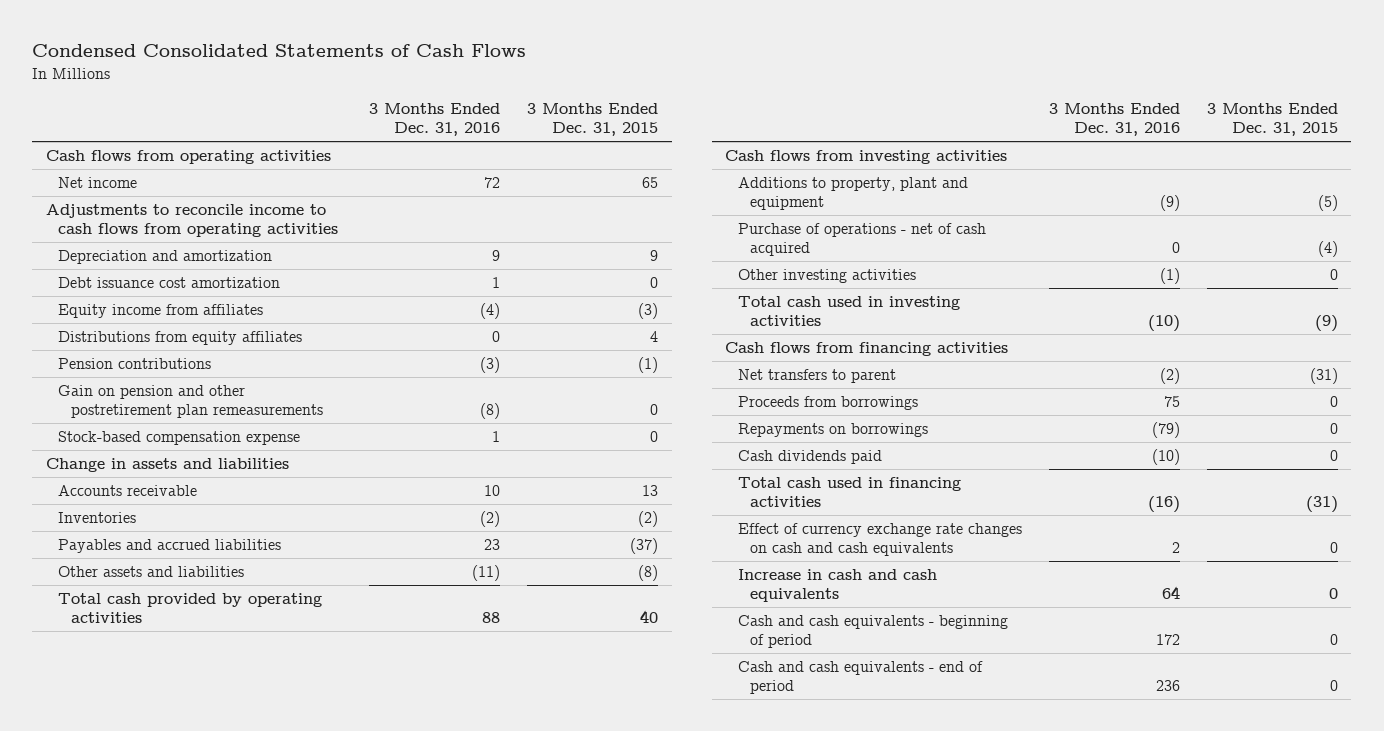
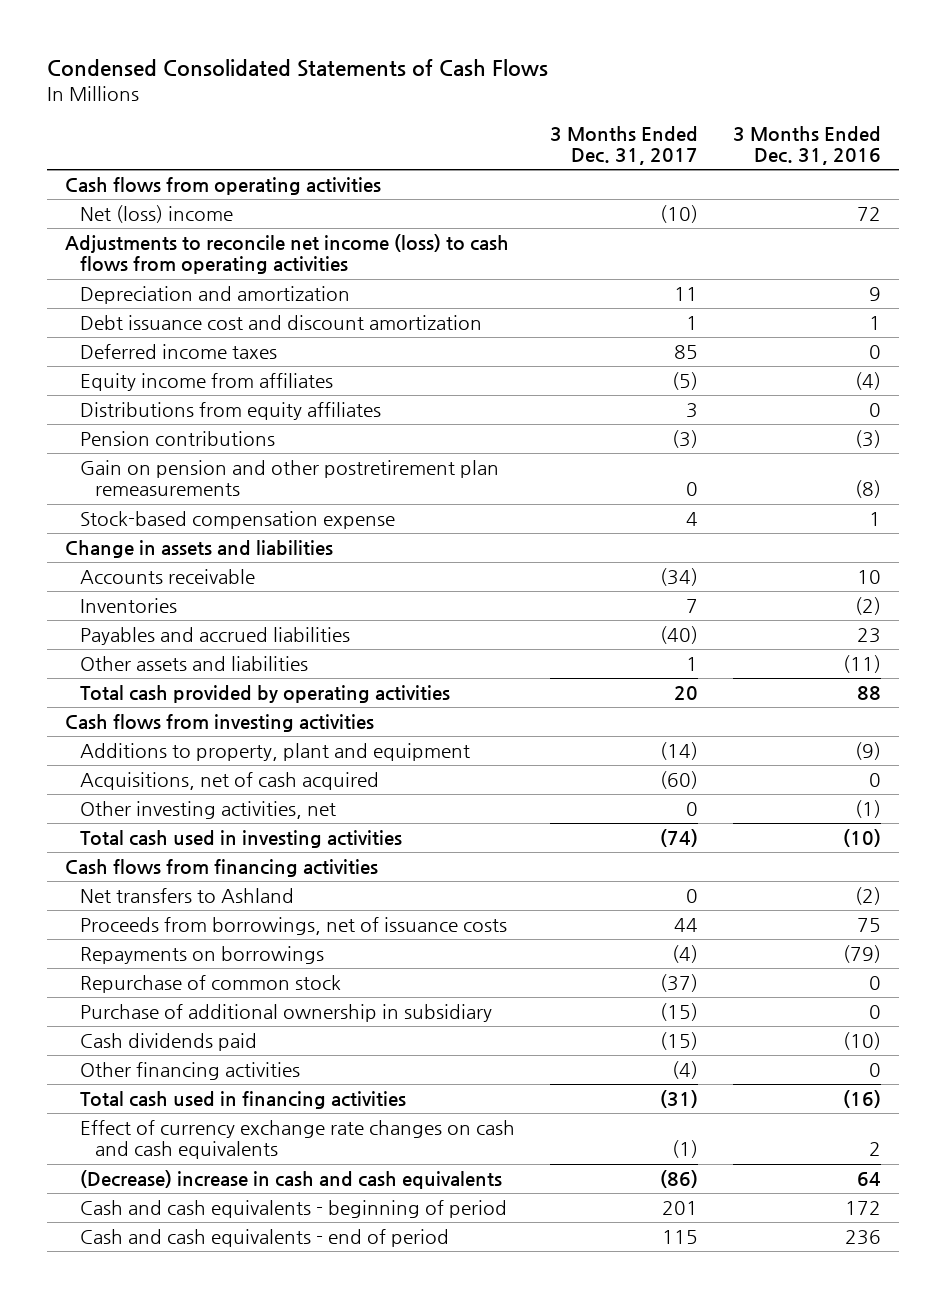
[527,102,659,137] 3 Months Ended Dec. 31, 2015 -> none
none -> [550,125,699,165] 3 Months Ended Dec. 31, 2017
[58,176,138,188] Net income -> [79,205,233,224] Net (loss) income
[45,203,339,238] Adjustments to reconcile income to cash flows from operating activities -> [64,234,509,275] Adjustments to reconcile net income (loss) to cash flows from operating activities
[58,276,281,288] Debt issuance cost amortization -> [79,315,482,331] Debt issuance cost and discount amortization
none -> [79,344,277,360] Deferred income taxes
[737,222,986,257] Purchase of operations - net of cash acquired -> [79,772,379,791] Acquisitions, net of cash acquired
[737,268,916,283] Other investing activities -> [79,801,336,820] Other investing activities, net
[737,395,918,410] Proceeds from borrowings -> none
[737,368,896,383] Net transfers to parent -> [79,888,294,904] Net transfers to Ashland
none -> [79,917,507,936] Proceeds from borrowings, net of issuance costs
none -> [79,975,341,994] Repurchase of common stock
none -> [79,1004,492,1023] Purchase of additional ownership in subsidiary
none -> [79,1062,300,1081] Other financing activities
[737,568,937,603] Increase in cash and cash equivalents -> [79,1170,502,1190] (Decrease) increase in cash and cash equivalents

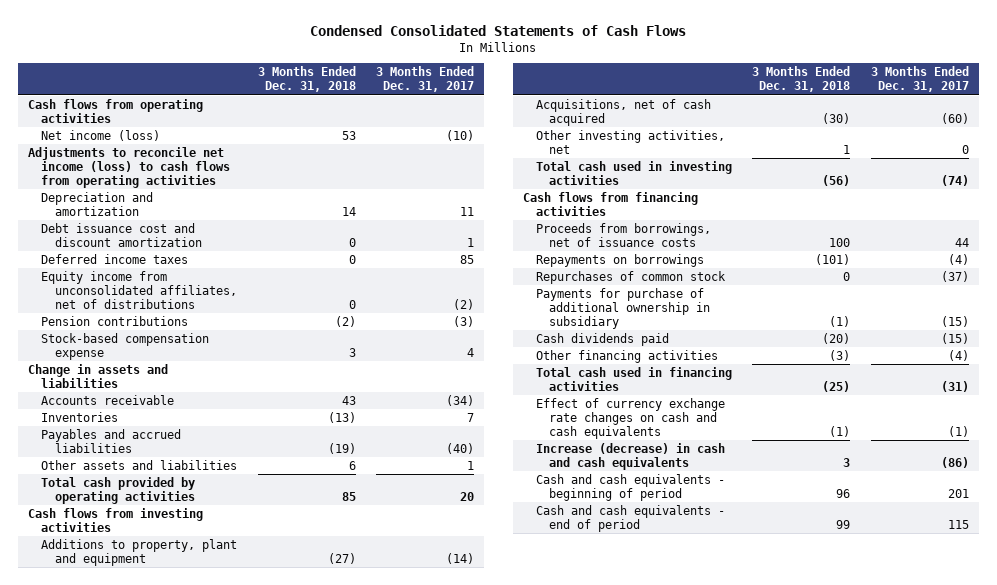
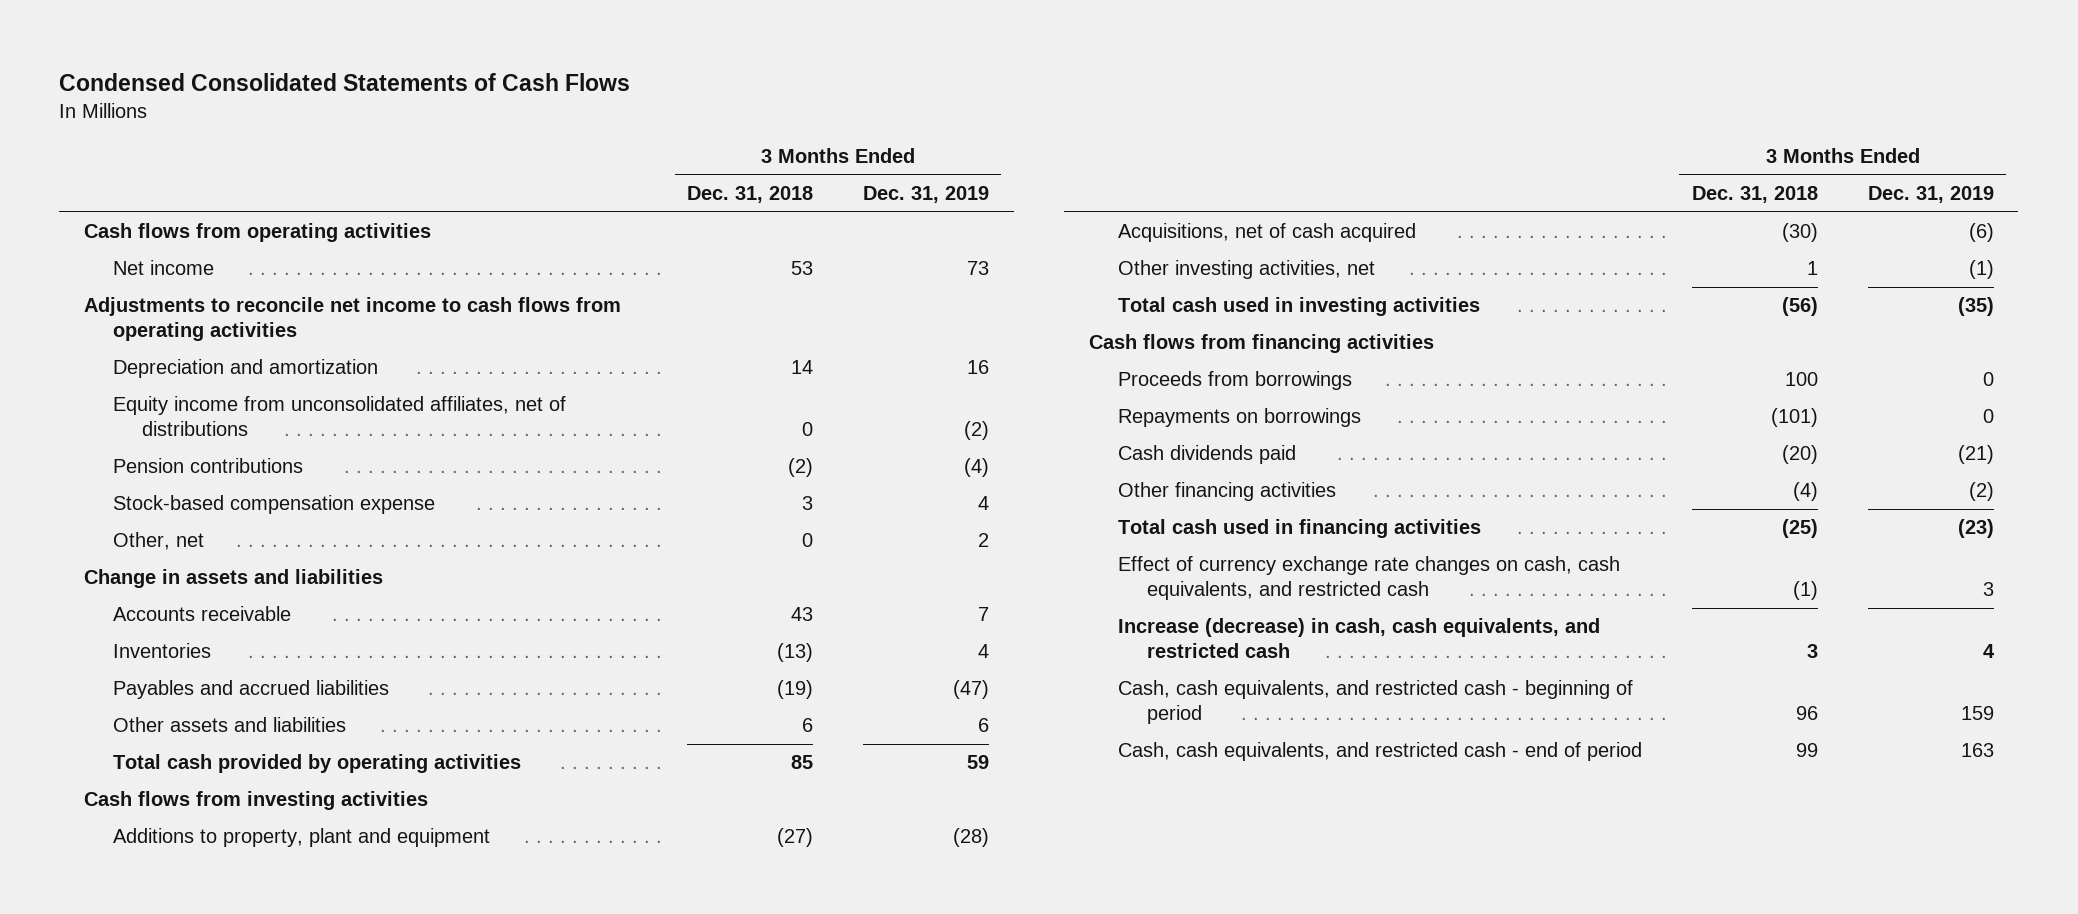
[375,66,474,93] 3 Months Ended Dec. 31, 2017 -> none
none -> [862,186,989,204] Dec. 31, 2019
[41,129,161,141] Net income (loss) -> [113,260,215,276] Net income
[28,146,231,188] Adjustments to reconcile net income (loss) to cash flows from operating activities -> [84,297,622,342] Adjustments to reconcile net income to cash flows from operating activities
[41,222,202,247] Debt issuance cost and discount amortization -> none
[41,253,189,264] Deferred income taxes -> none
none -> [113,532,205,551] Other, net
[536,222,712,247] Proceeds from borrowings, net of issuance costs -> [1117,371,1352,391] Proceeds from borrowings
[536,270,727,284] Repurchases of common stock -> none
[536,287,711,329] Payments for purchase of additional ownership in subsidiary -> none
[829,349,851,361] (3) -> [1792,482,1818,502] (4)
[536,397,726,439] Effect of currency exchange rate changes on cash and cash equivalents -> [1117,556,1620,601] Effect of currency exchange rate changes on cash, cash equivalents, and restricted cash
[536,442,726,470] Increase (decrease) in cash and cash equivalents -> [1117,618,1600,659] Increase (decrease) in cash, cash equivalents, and restricted cash
[536,473,726,501] Cash and cash equivalents - beginning of period -> [1117,680,1633,725] Cash, cash equivalents, and restricted cash - beginning of period
[536,504,726,532] Cash and cash equivalents - end of period -> [1117,742,1642,762] Cash, cash equivalents, and restricted cash - end of period

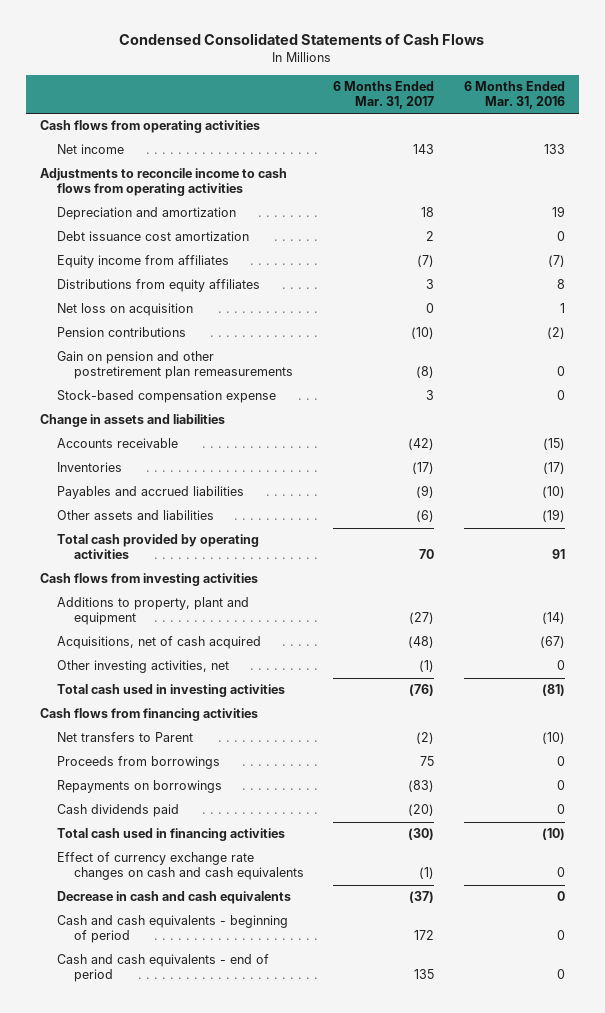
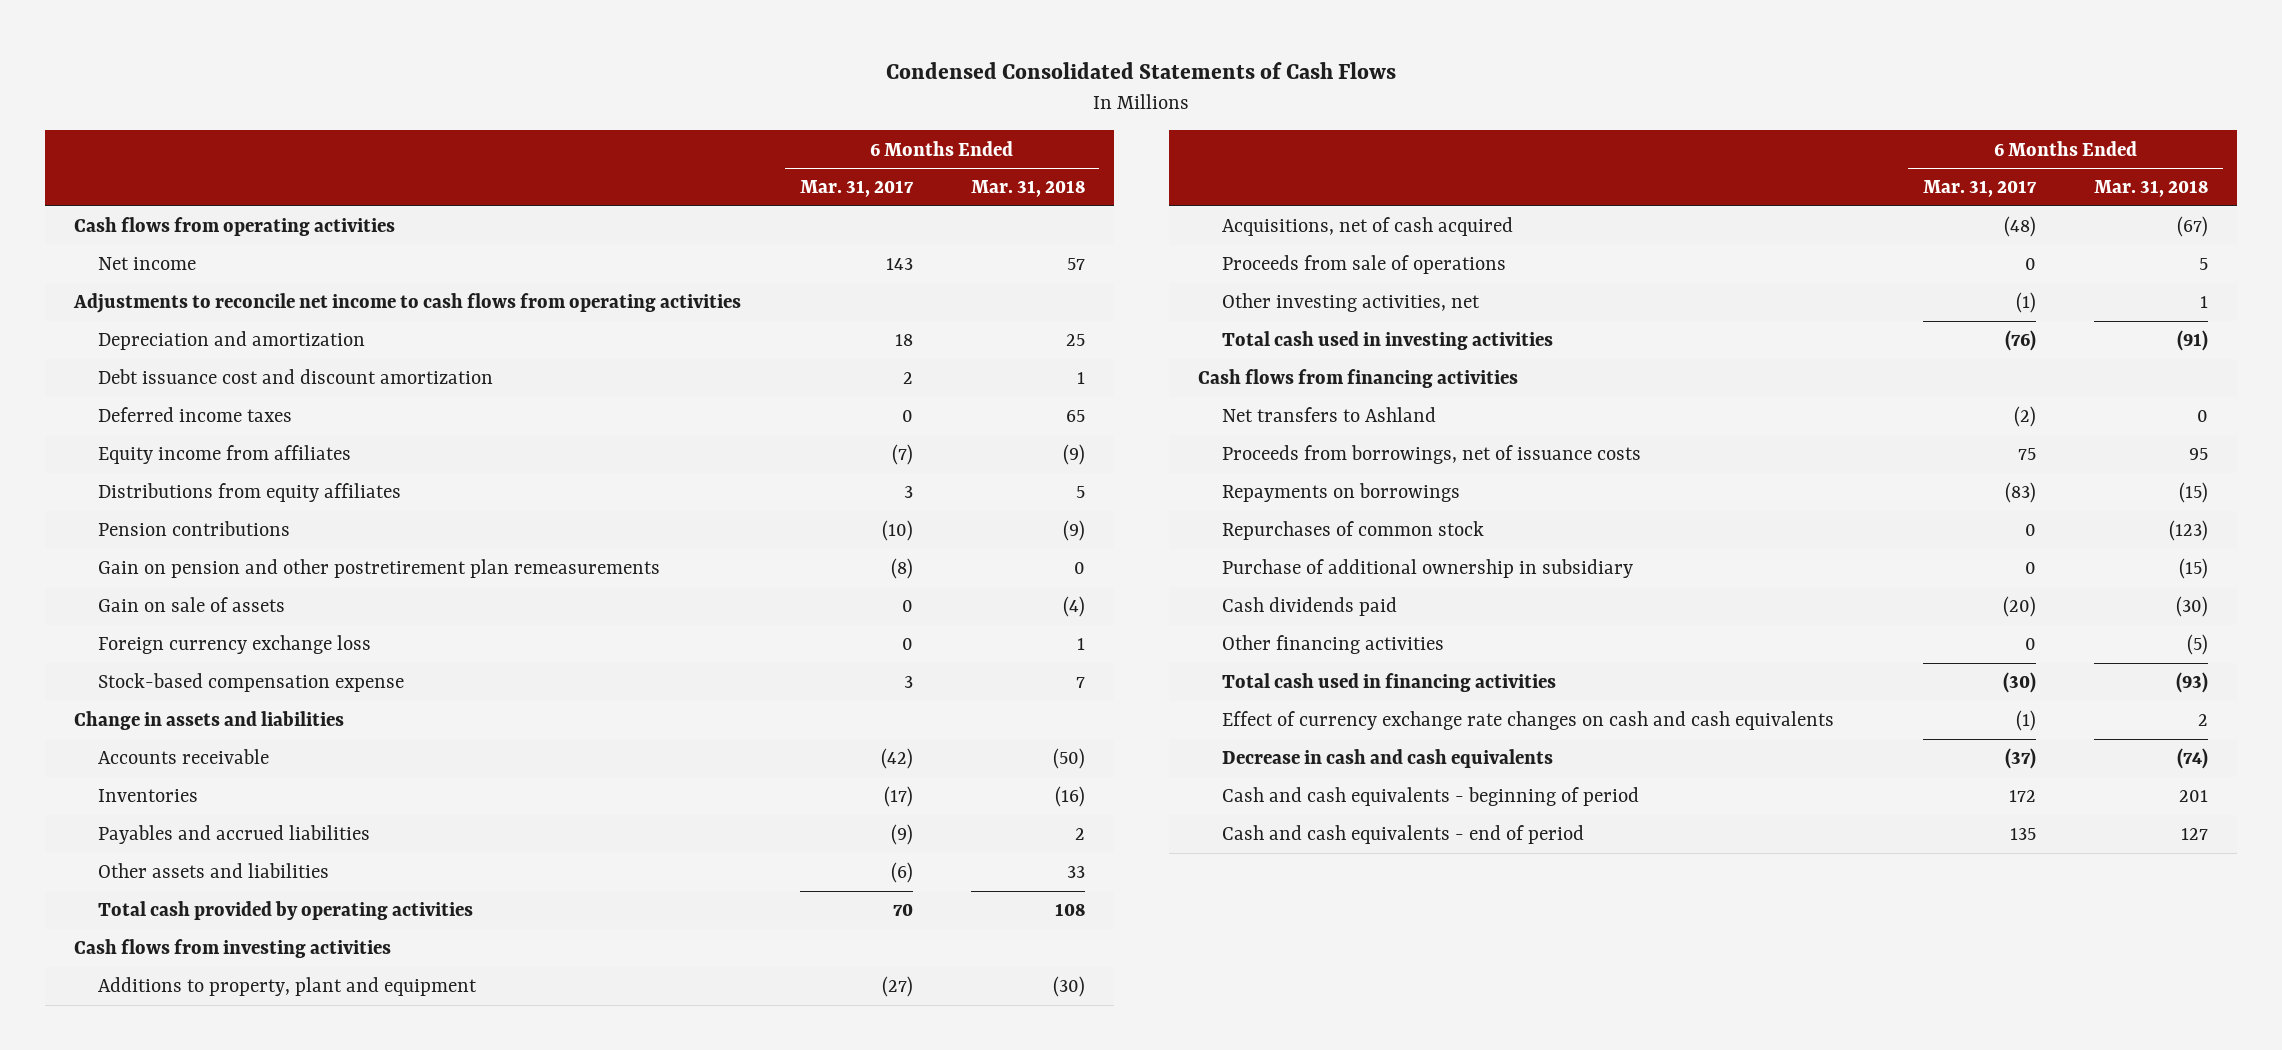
[463,81,565,109] 6 Months Ended Mar. 31, 2016 -> none
none -> [970,180,1085,198] Mar. 31, 2018
[40,168,288,197] Adjustments to reconcile income to cash flows from operating activities -> [73,293,742,314] Adjustments to reconcile net income to cash flows from operating activities
[56,231,249,242] Debt issuance cost amortization -> [98,369,494,385] Debt issuance cost and discount amortization
none -> [98,407,293,423] Deferred income taxes
[56,303,193,317] Net loss on acquisition -> none
none -> [98,597,286,613] Gain on sale of assets
none -> [98,635,372,655] Foreign currency exchange loss
none -> [1221,255,1506,275] Proceeds from sale of operations
[56,756,220,770] Proceeds from borrowings -> none
[56,732,193,743] Net transfers to Parent -> [1221,407,1436,423] Net transfers to Ashland
none -> [1221,445,1641,465] Proceeds from borrowings, net of issuance costs
none -> [1221,521,1484,541] Repurchases of common stock
none -> [1221,559,1633,579] Purchase of additional ownership in subsidiary
none -> [1221,635,1444,655] Other financing activities

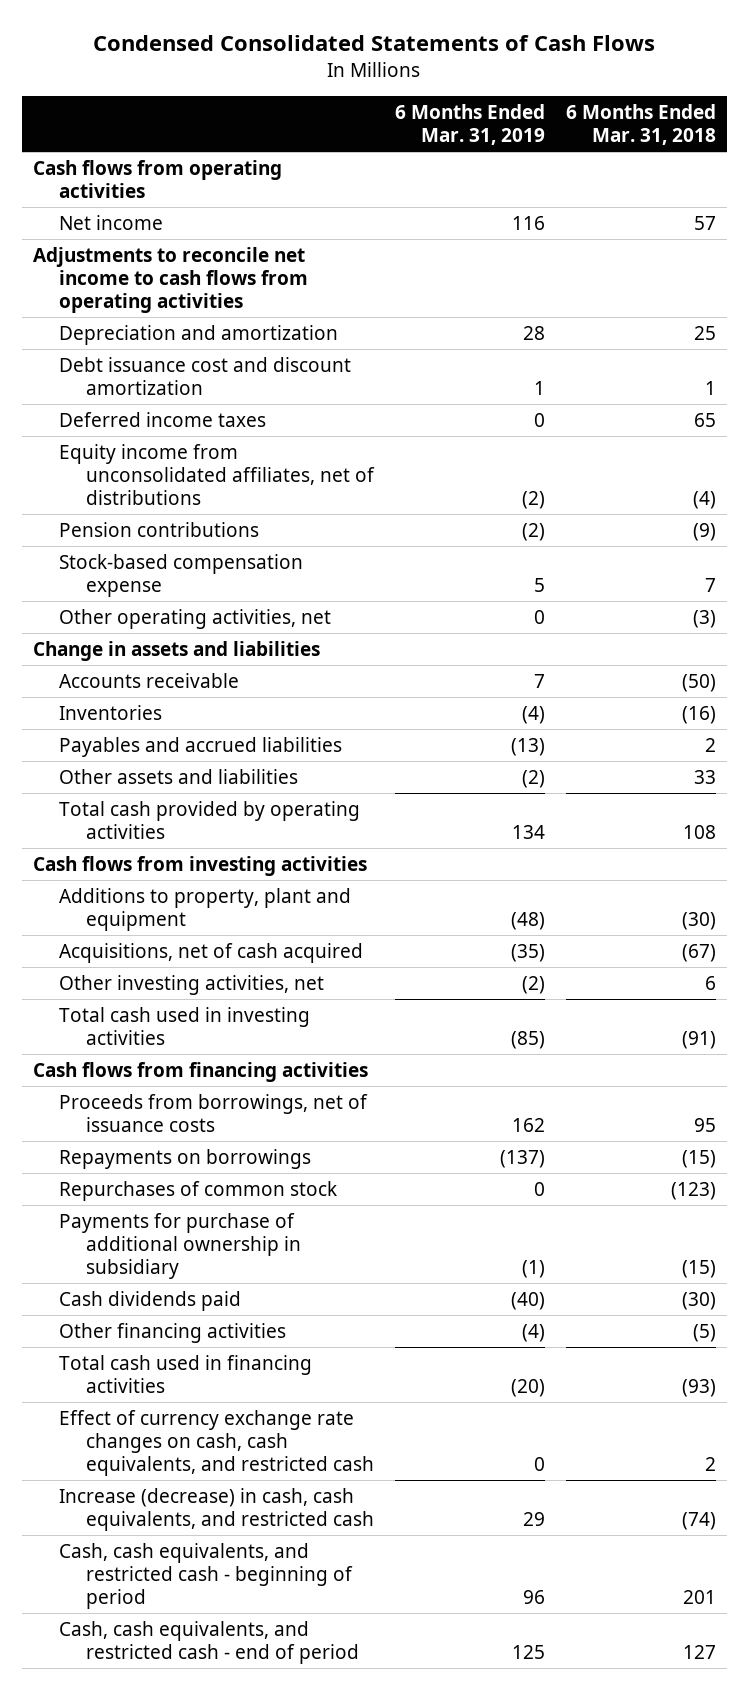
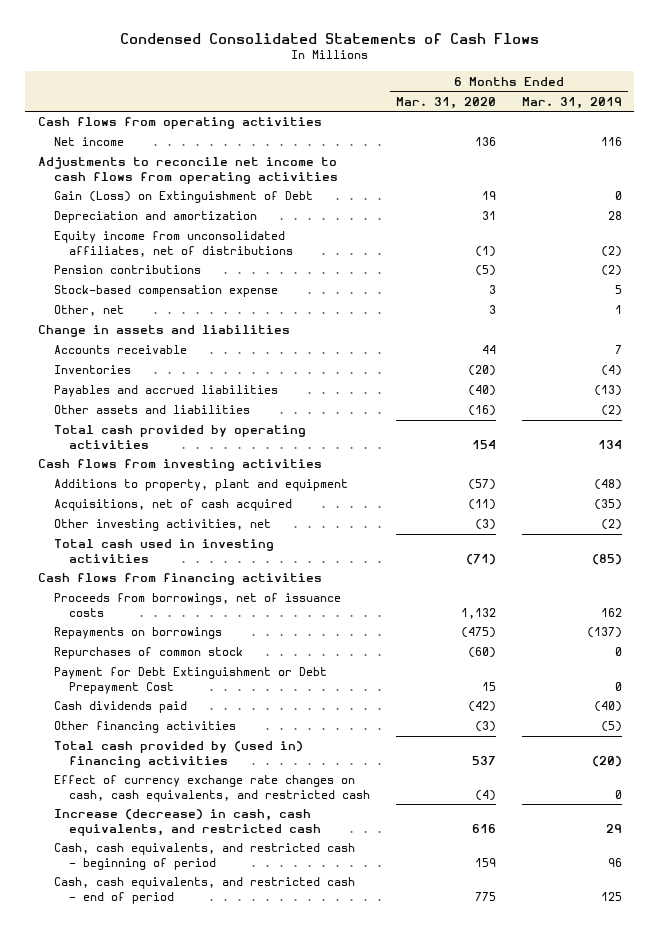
[566,103,717,146] 6 Months Ended Mar. 31, 2018 -> none
none -> [396,96,497,109] Mar. 31, 2020
none -> [53,191,313,204] Gain (Loss) on Extinguishment of Debt
[59,356,352,395] Debt issuance cost and discount amortization -> none
[59,411,267,427] Deferred income taxes -> none
[59,608,332,629] Other operating activities, net -> [53,305,124,317] Other, net
[534,609,546,624] 0 -> [614,305,622,315] 1
[59,1212,302,1280] Payments for purchase of additional ownership in subsidiary -> none
none -> [53,667,327,694] Payment for Debt Extinguishment or Debt Prepayment Cost
[522,1323,546,1342] (4) -> [600,721,622,733] (5)
[59,1354,313,1393] Total cash used in financing activities -> [53,741,303,768] Total cash provided by (used in) financing activities

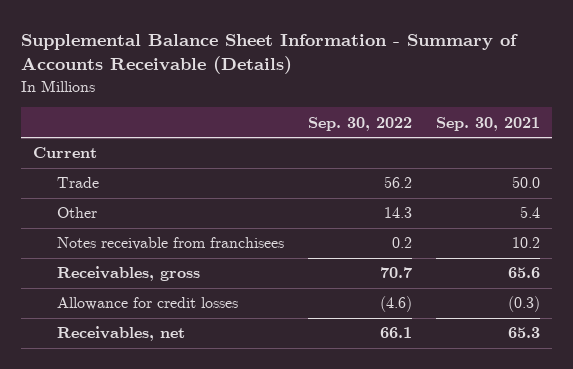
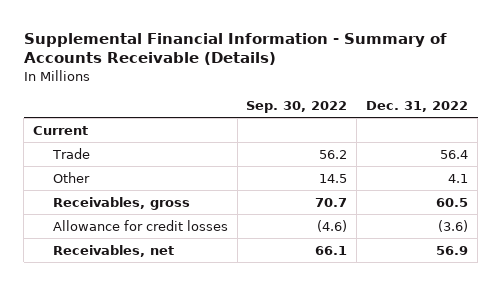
[21,33,519,75] Supplemental Balance Sheet Information - Summary of Accounts Receivable (Details) -> [23,32,447,66] Supplemental Financial Information - Summary of Accounts Receivable (Details)
[435,116,540,131] Sep. 30, 2021 -> none
none -> [366,101,469,113] Dec. 31, 2022
[56,237,284,251] Notes receivable from franchisees -> none
[383,207,412,219] 14.3 -> [319,173,348,183] 14.5

